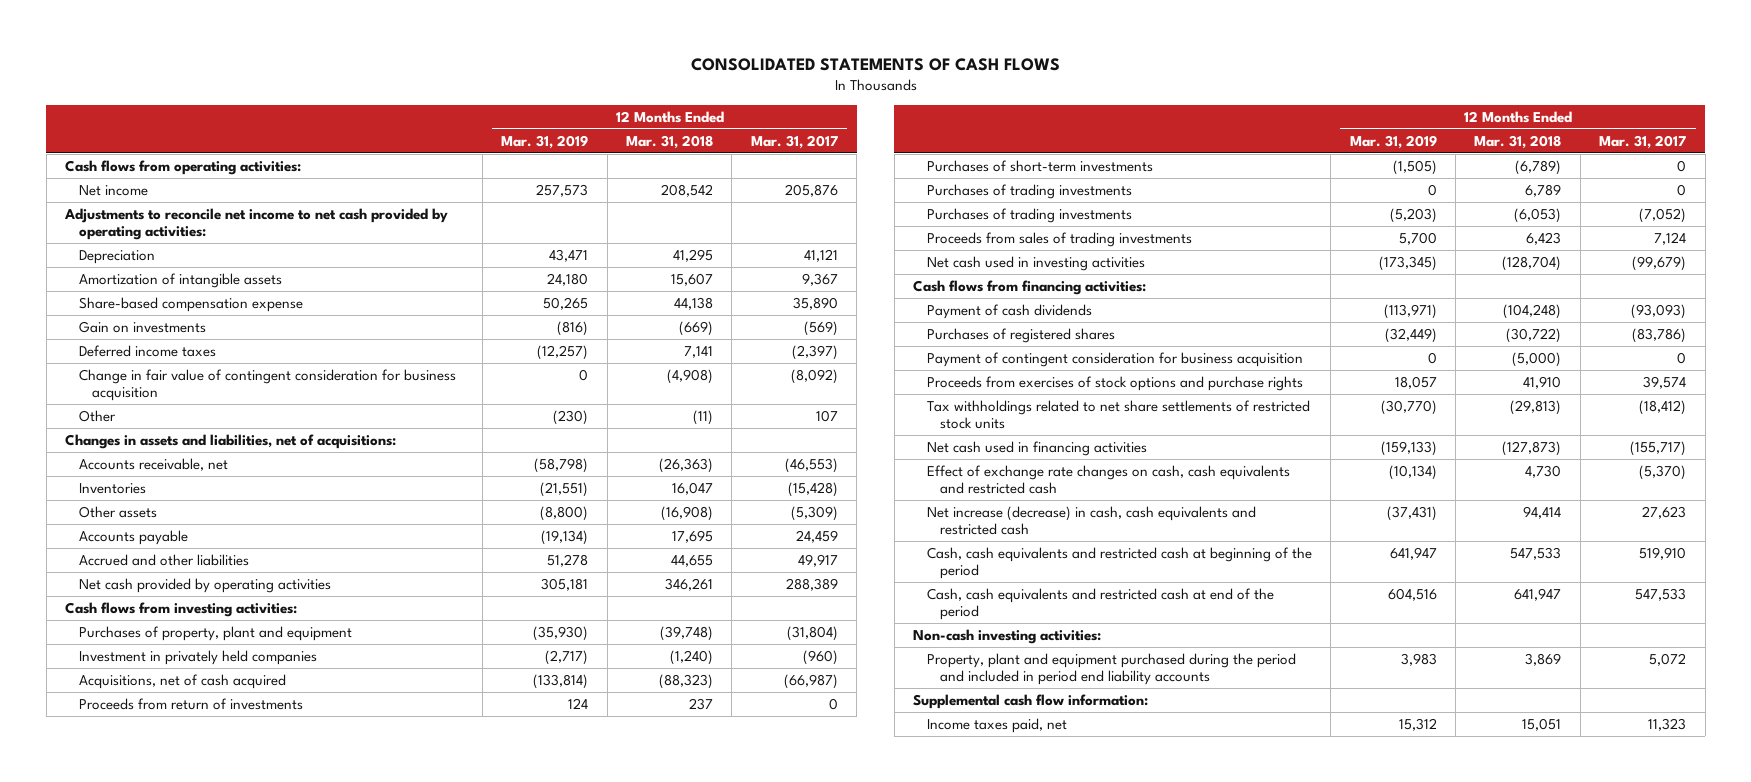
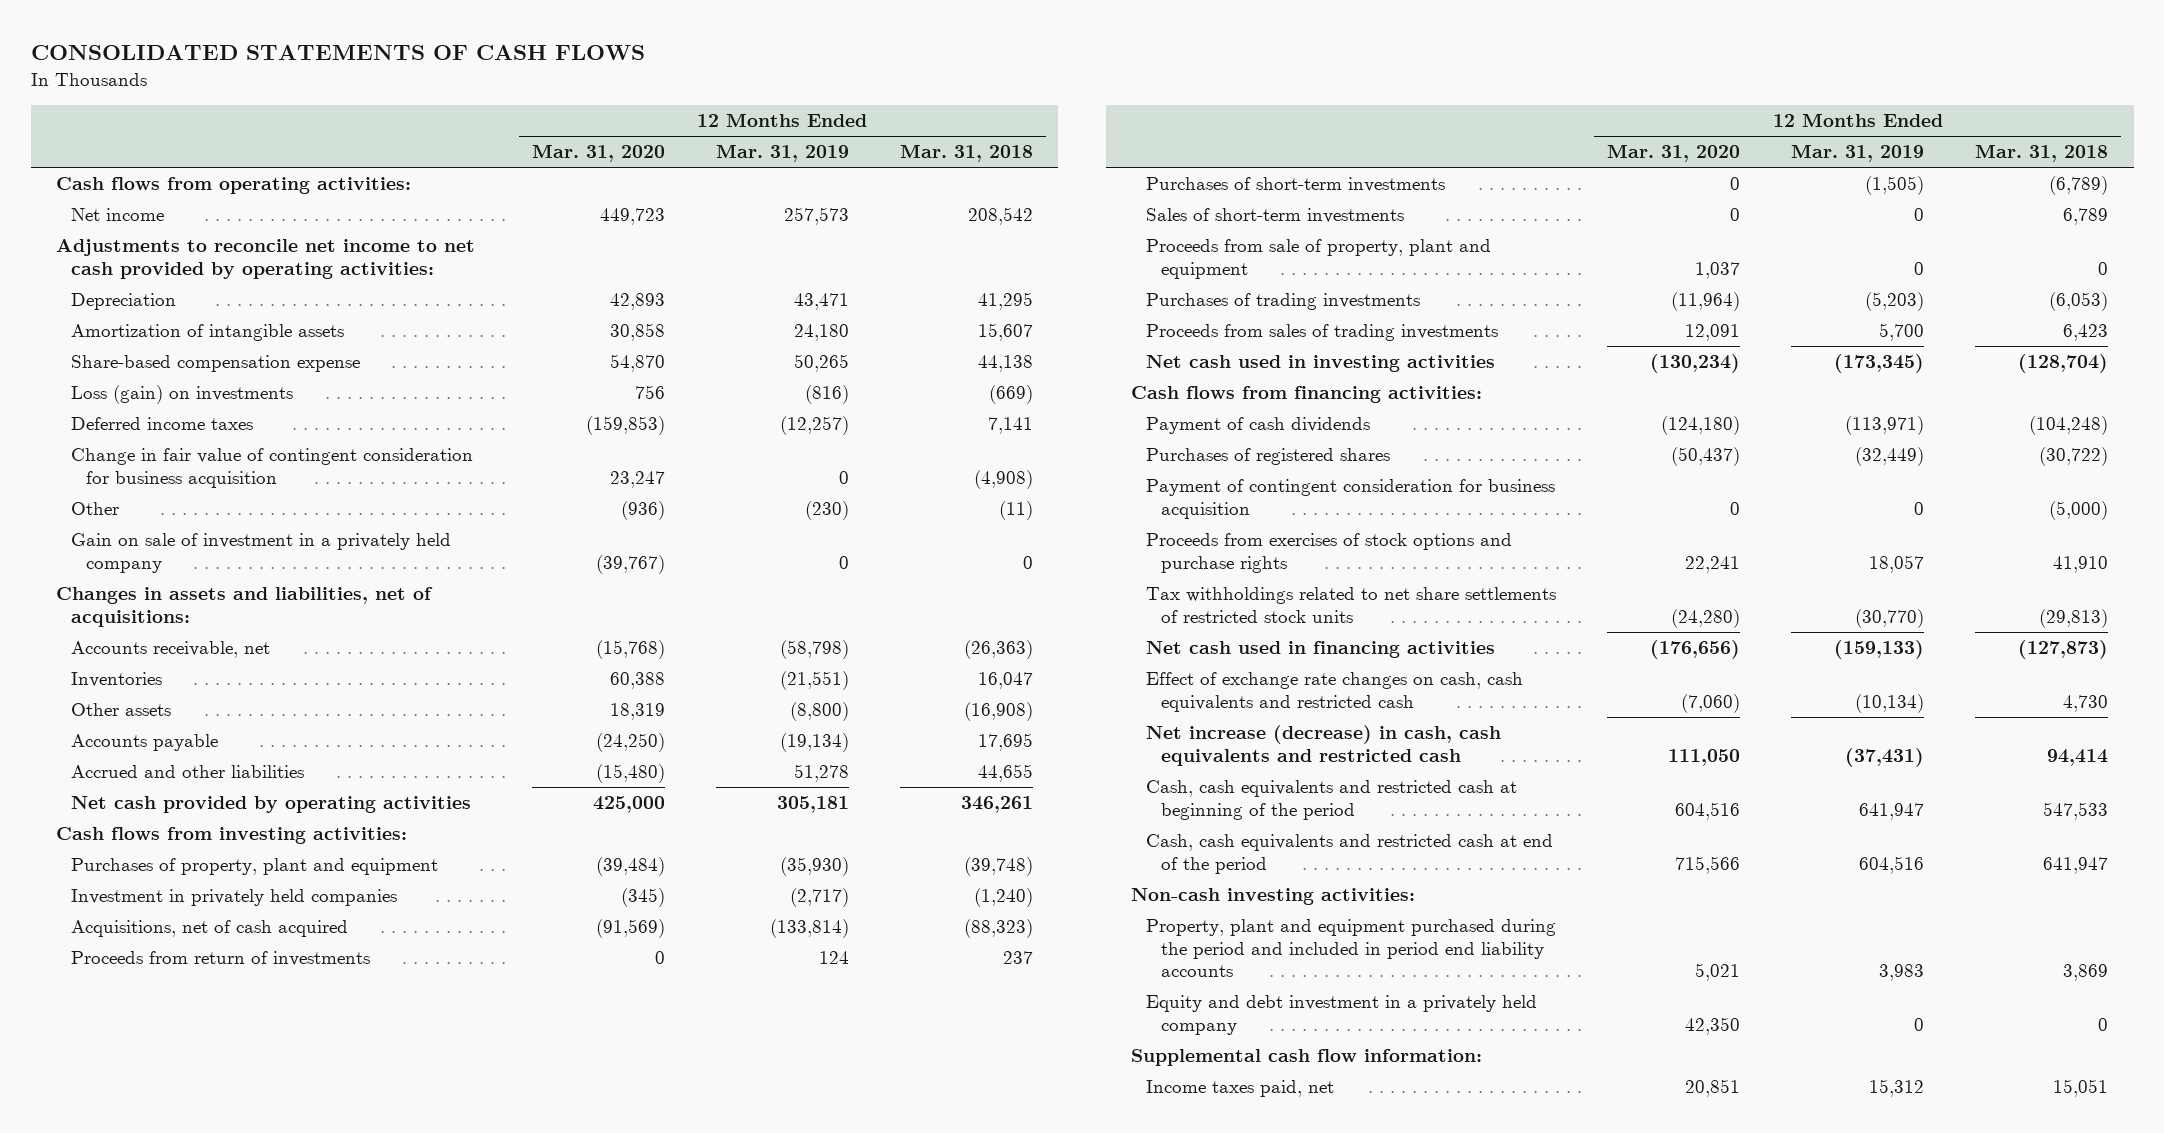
[750,134,838,149] Mar. 31, 2017 -> none
none -> [531,144,665,163] Mar. 31, 2020
[78,320,206,333] Gain on investments -> [71,385,294,405] Loss (gain) on investments
none -> [71,533,452,573] Gain on sale of investment in a privately held company
[926,183,1132,199] Purchases of trading investments -> [1146,208,1405,224] Sales of short-term investments
none -> [1146,239,1492,279] Proceeds from sale of property, plant and equipment
none -> [1146,995,1538,1035] Equity and debt investment in a privately held company

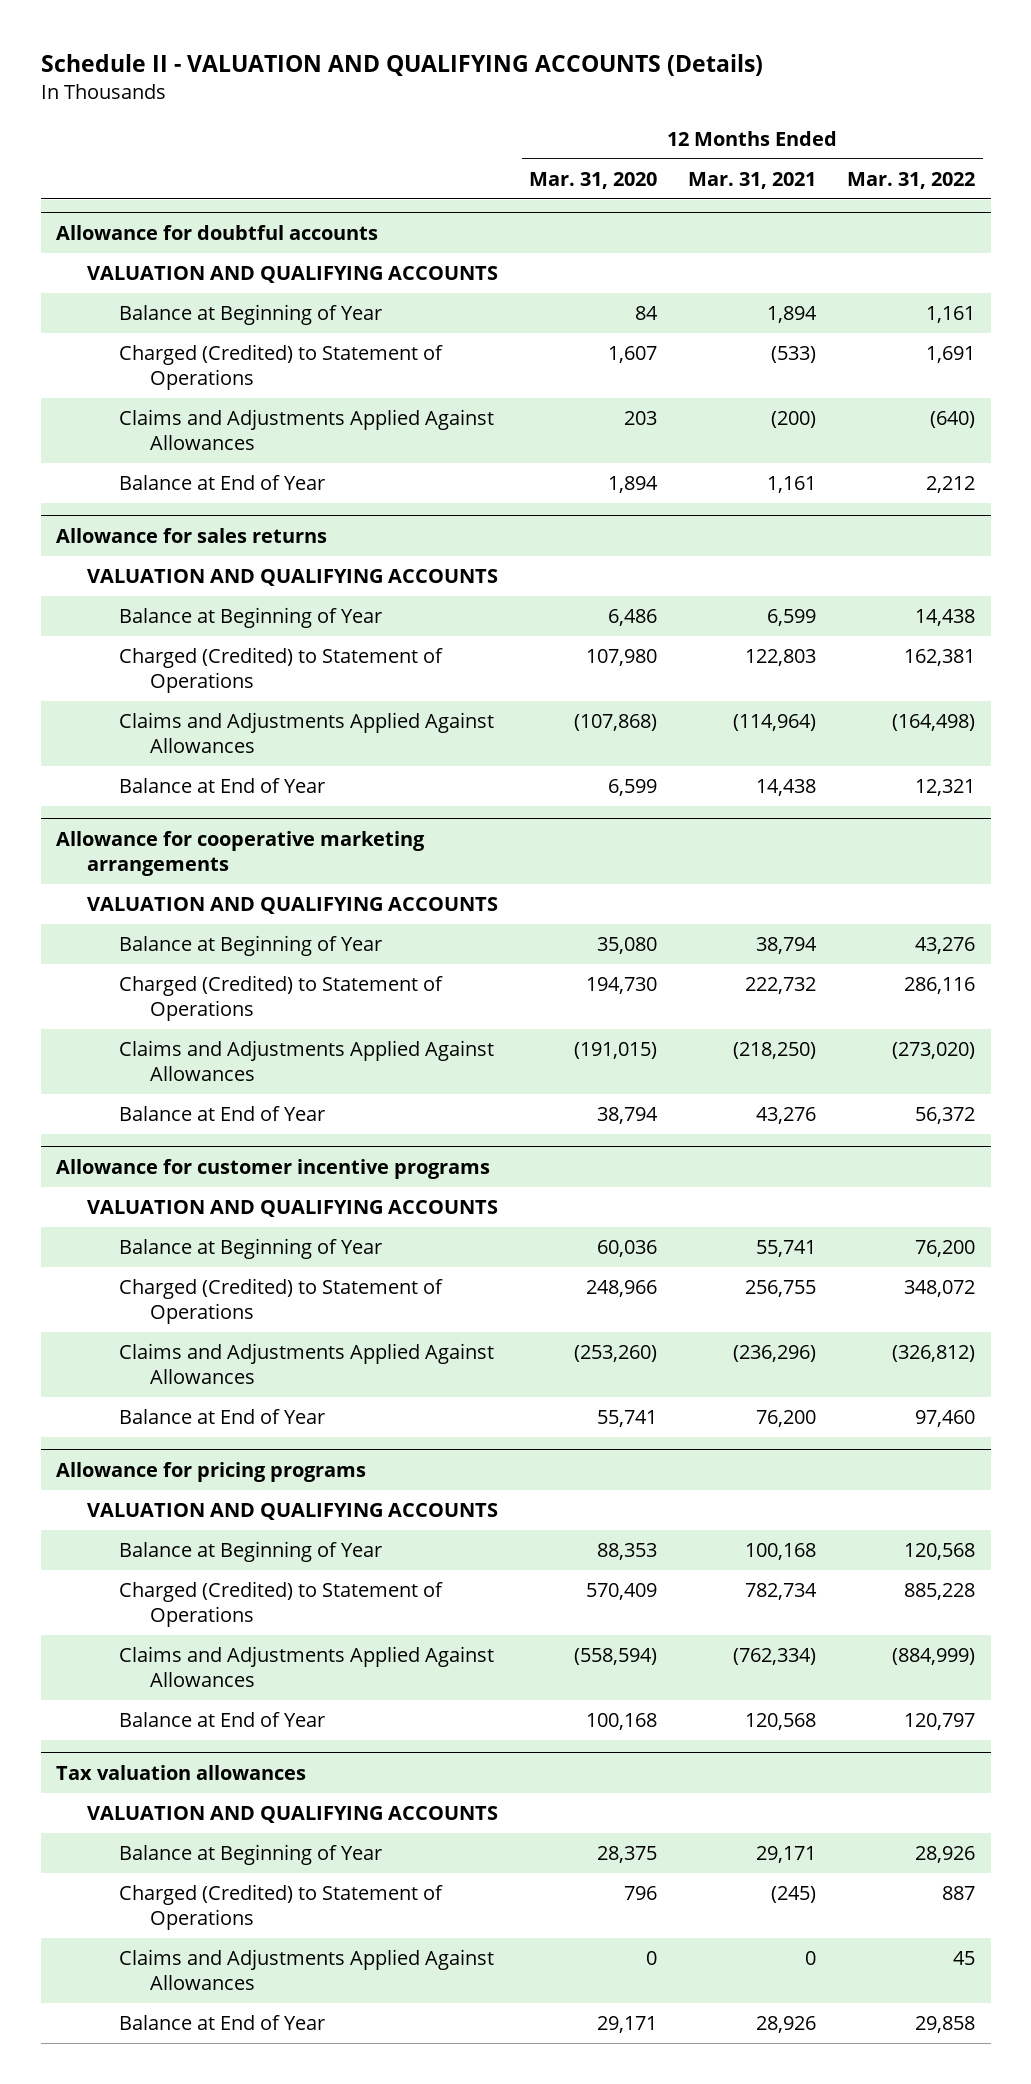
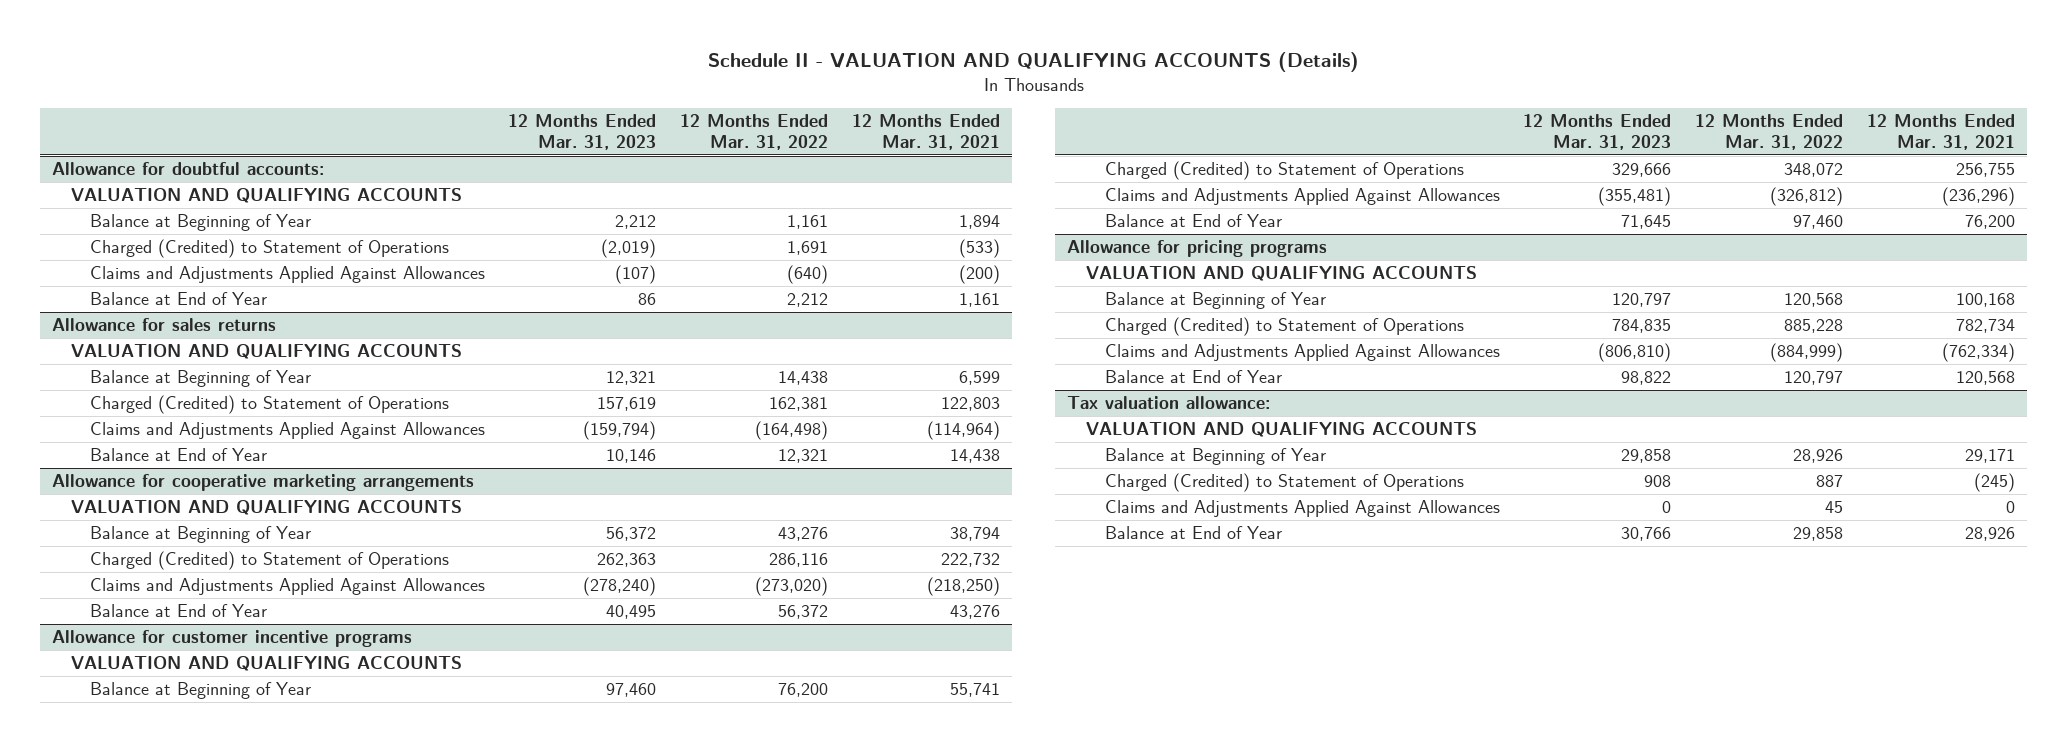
[529,171,658,189] Mar. 31, 2020 -> none
none -> [508,114,657,151] 12 Months Ended Mar. 31, 2023
[56,224,379,240] Allowance for doubtful accounts -> [52,161,325,175] Allowance for doubtful accounts:
[56,1764,307,1780] Tax valuation allowances -> [1067,395,1271,409] Tax valuation allowance:

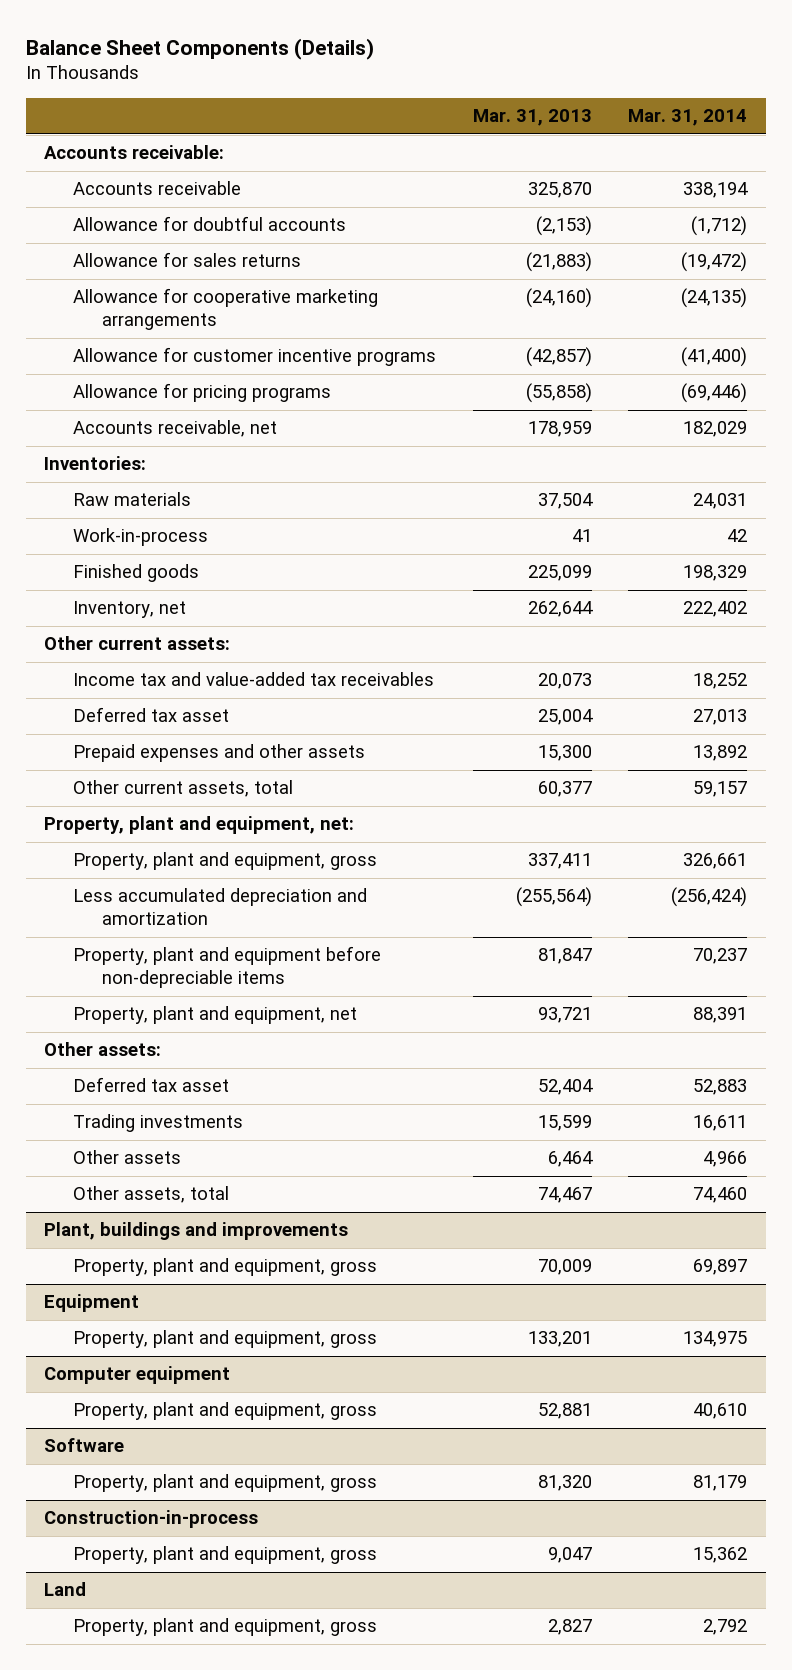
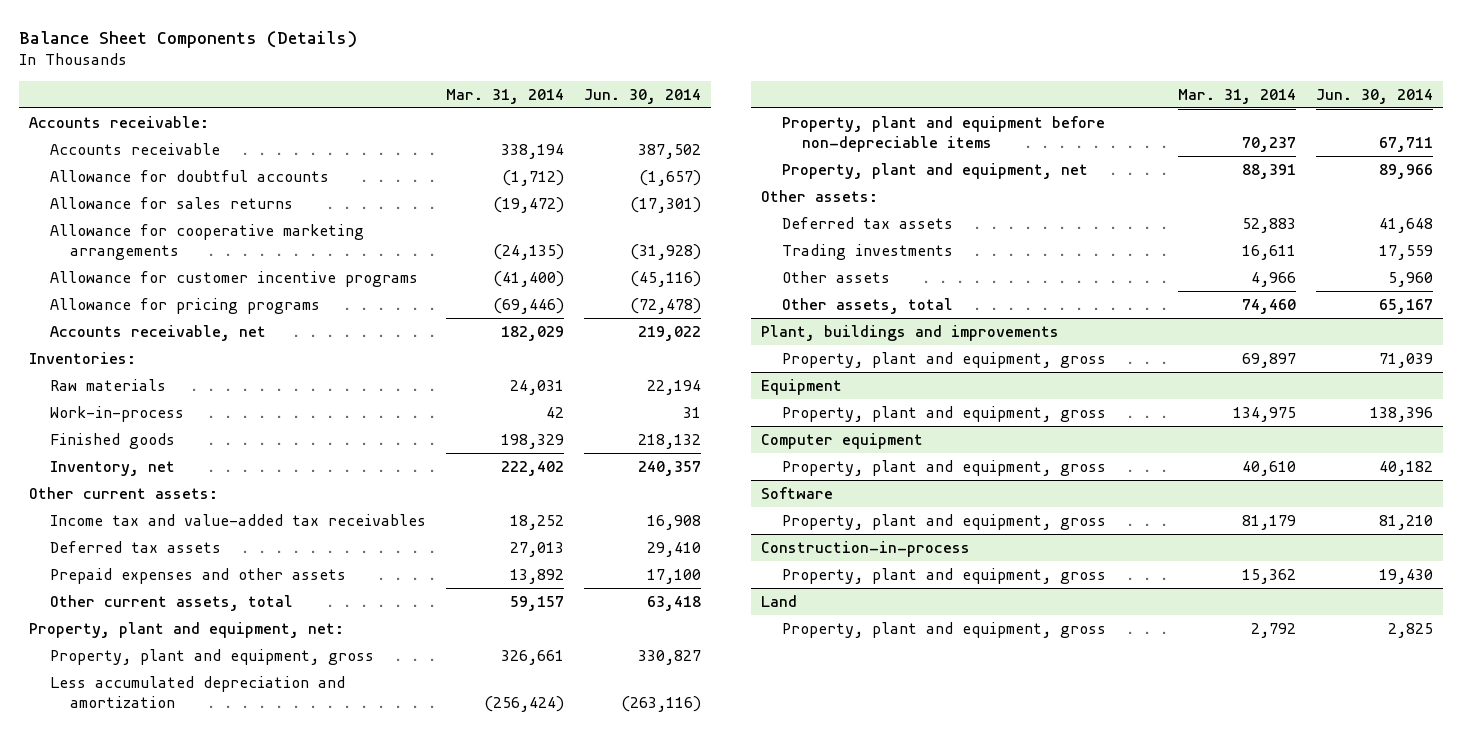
[472,109,592,127] Mar. 31, 2013 -> none
none -> [584,88,702,104] Jun. 30, 2014
[73,707,230,723] Deferred tax asset -> [49,540,221,553] Deferred tax assets
[73,1077,230,1093] Deferred tax asset -> [781,216,953,229] Deferred tax assets

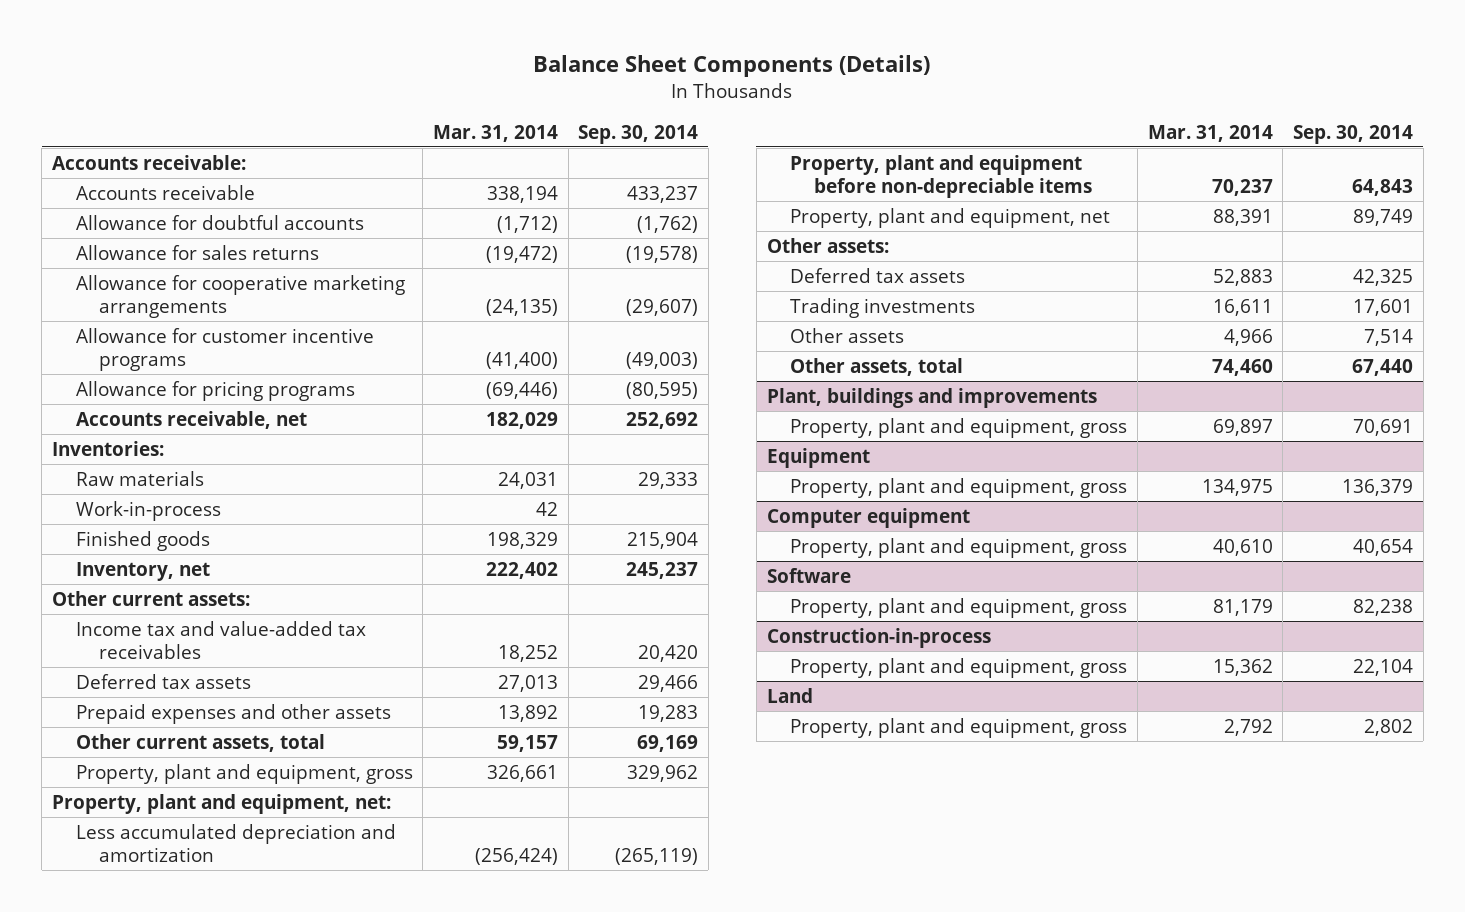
[584,88,702,104] Jun. 30, 2014 -> none
none -> [578,124,699,144] Sep. 30, 2014
[29,621,345,638] Property, plant and equipment, net: -> [52,793,392,814] Property, plant and equipment, net:

